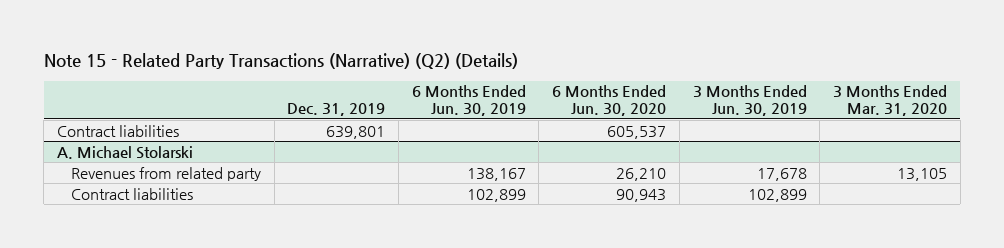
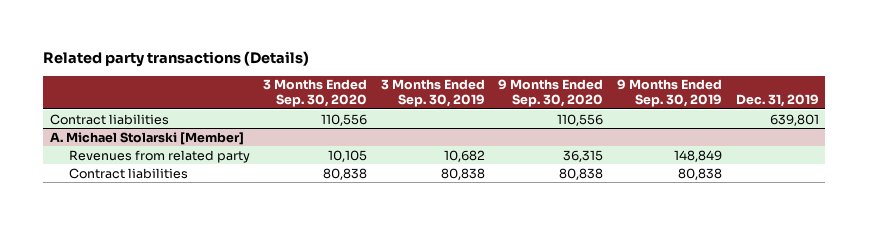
[43,53,518,70] Note 15 - Related Party Transactions (Narrative) (Q2) (Details) -> [43,50,310,67] Related party transactions (Details)
[411,85,526,117] 6 Months Ended Jun. 30, 2019 -> none
[552,85,667,117] 6 Months Ended Jun. 30, 2020 -> none
[692,85,807,117] 3 Months Ended Jun. 30, 2019 -> none
[832,85,947,117] 3 Months Ended Mar. 31, 2020 -> none
none -> [263,79,368,108] 3 Months Ended Sep. 30, 2020
none -> [380,79,485,108] 3 Months Ended Sep. 30, 2019
none -> [498,79,604,108] 9 Months Ended Sep. 30, 2020
none -> [617,79,723,108] 9 Months Ended Sep. 30, 2019
[57,145,194,159] A. Michael Stolarski -> [50,131,245,145] A. Michael Stolarski [Member]

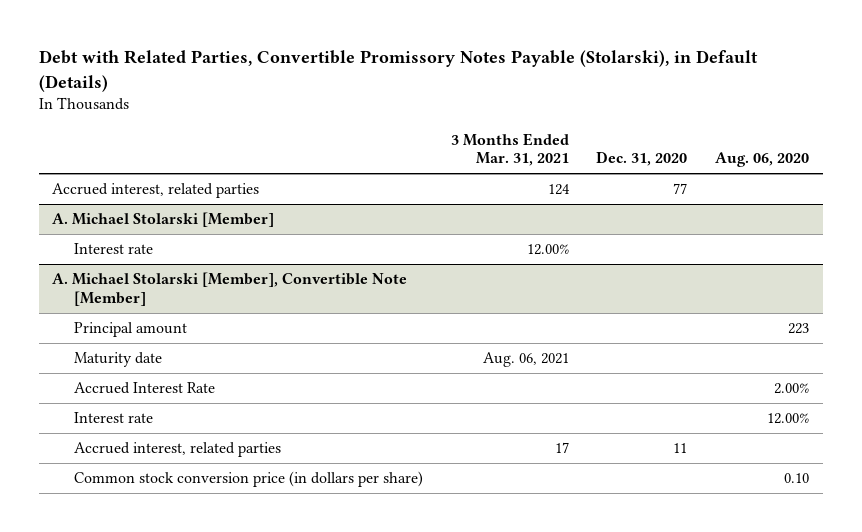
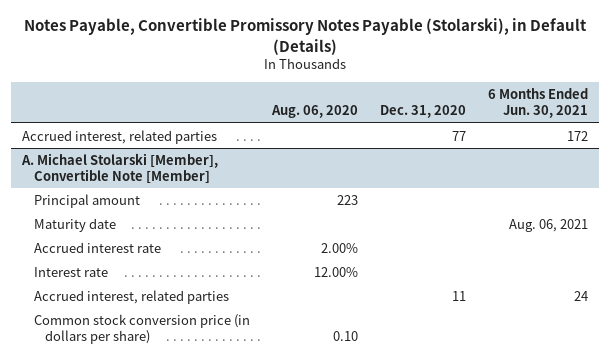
[38,50,758,92] Debt with Related Parties, Convertible Promissory Notes Payable (Stolarski), in Default (Details) -> [24,18,588,55] Notes Payable, Convertible Promissory Notes Payable (Stolarski), in Default (Details)
[450,132,569,167] 3 Months Ended Mar. 31, 2021 -> none
none -> [488,88,589,119] 6 Months Ended Jun. 30, 2021
[52,212,275,228] A. Michael Stolarski [Member] -> none
[74,243,154,255] Interest rate -> none
[74,382,216,395] Accrued Interest Rate -> [33,241,161,253] Accrued interest rate

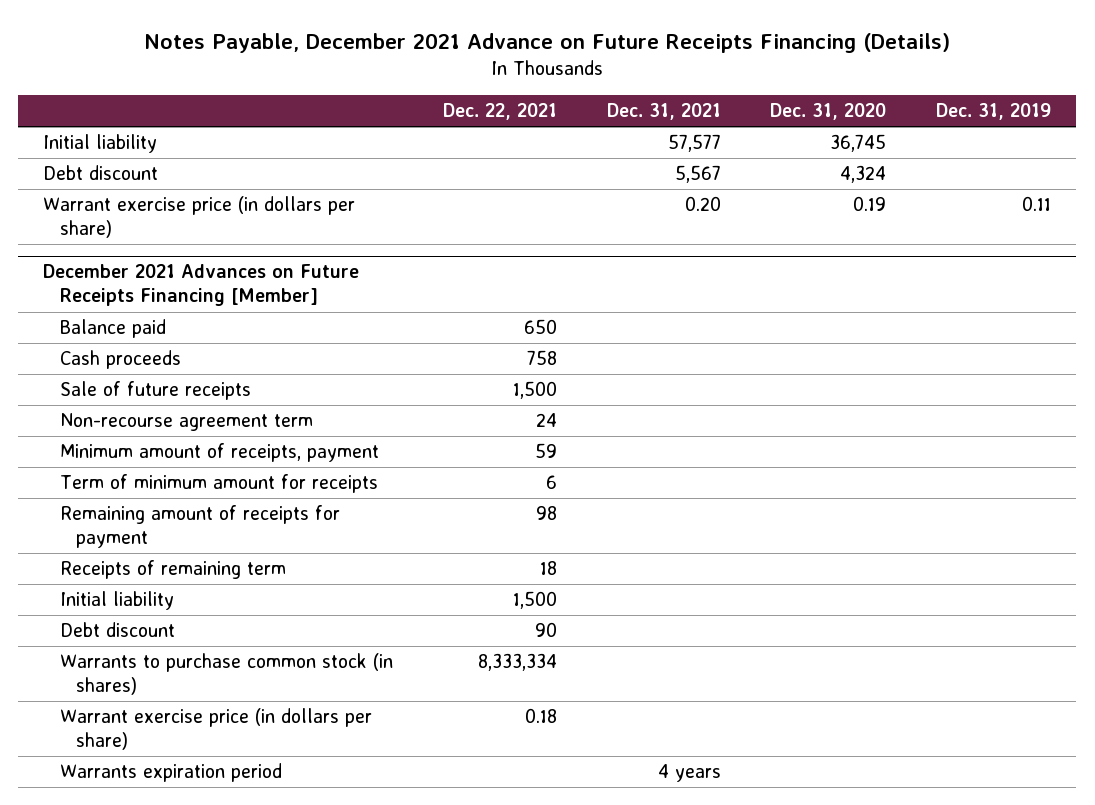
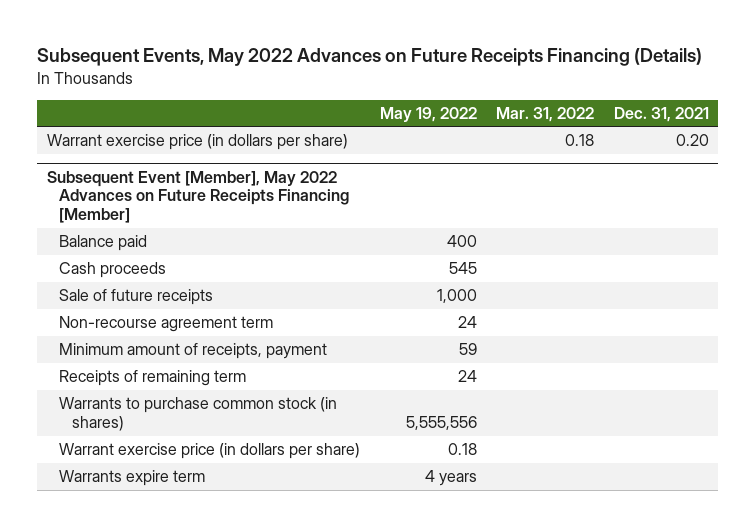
[144,32,951,53] Notes Payable, December 2021 Advance on Future Receipts Financing (Details) -> [37,47,703,66] Subsequent Events, May 2022 Advances on Future Receipts Financing (Details)
[442,103,557,121] Dec. 22, 2021 -> none
[770,103,887,121] Dec. 31, 2020 -> none
[936,103,1052,121] Dec. 31, 2019 -> none
none -> [379,106,477,122] May 19, 2022
none -> [496,106,595,122] Mar. 31, 2022
[43,134,158,154] Initial liability -> none
[43,165,159,181] Debt discount -> none
[43,264,360,307] December 2021 Advances on Future Receipts Financing [Member] -> none
[59,319,166,339] Balance paid -> none
[59,350,181,370] Cash proceeds -> none
[59,381,251,401] Sale of future receipts -> none
[59,413,313,432] Non-recourse agreement term -> none
[59,443,379,463] Minimum amount of receipts, payment -> none
[59,474,378,494] Term of minimum amount for receipts -> none
[59,505,340,549] Remaining amount of receipts for payment -> none
[59,560,286,580] Receipts of remaining term -> none
[59,591,174,611] Initial liability -> none
[59,622,175,638] Debt discount -> none
[59,653,393,696] Warrants to purchase common stock (in shares) -> none
[59,708,372,751] Warrant exercise price (in dollars per share) -> none
[59,763,282,783] Warrants expiration period -> none
none -> [46,170,350,224] Subsequent Event [Member], May 2022 Advances on Future Receipts Financing [Member]
none -> [59,235,148,252] Balance paid
none -> [59,262,167,279] Cash proceeds
none -> [59,289,214,306] Sale of future receipts
none -> [59,316,274,333] Non-recourse agreement term
none -> [59,343,328,360] Minimum amount of receipts, payment
none -> [59,370,247,387] Receipts of remaining term
none -> [59,397,338,432] Warrants to purchase common stock (in shares)
none -> [59,443,361,460] Warrant exercise price (in dollars per share)
none -> [59,470,206,487] Warrants expire term

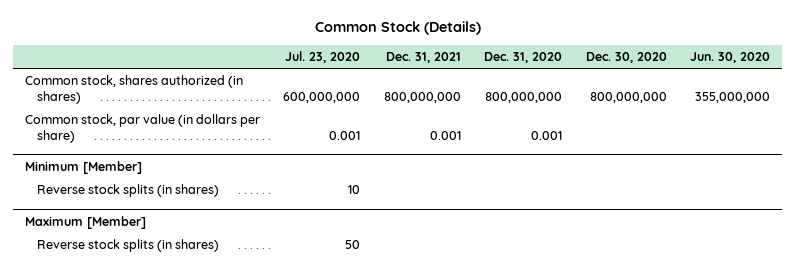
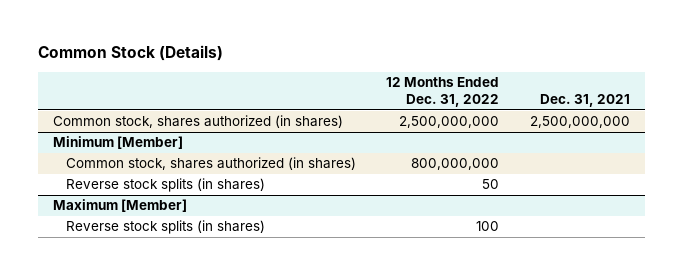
[285,51,361,64] Jul. 23, 2020 -> none
[484,52,563,64] Dec. 31, 2020 -> none
[585,52,667,64] Dec. 30, 2020 -> none
[690,52,771,64] Jun. 30, 2020 -> none
none -> [386,76,500,108] 12 Months Ended Dec. 31, 2022
[24,114,260,143] Common stock, par value (in dollars per share) -> none
[383,91,461,103] 800,000,000 -> [529,116,630,129] 2,500,000,000
none -> [66,157,357,171] Common stock, shares authorized (in shares)

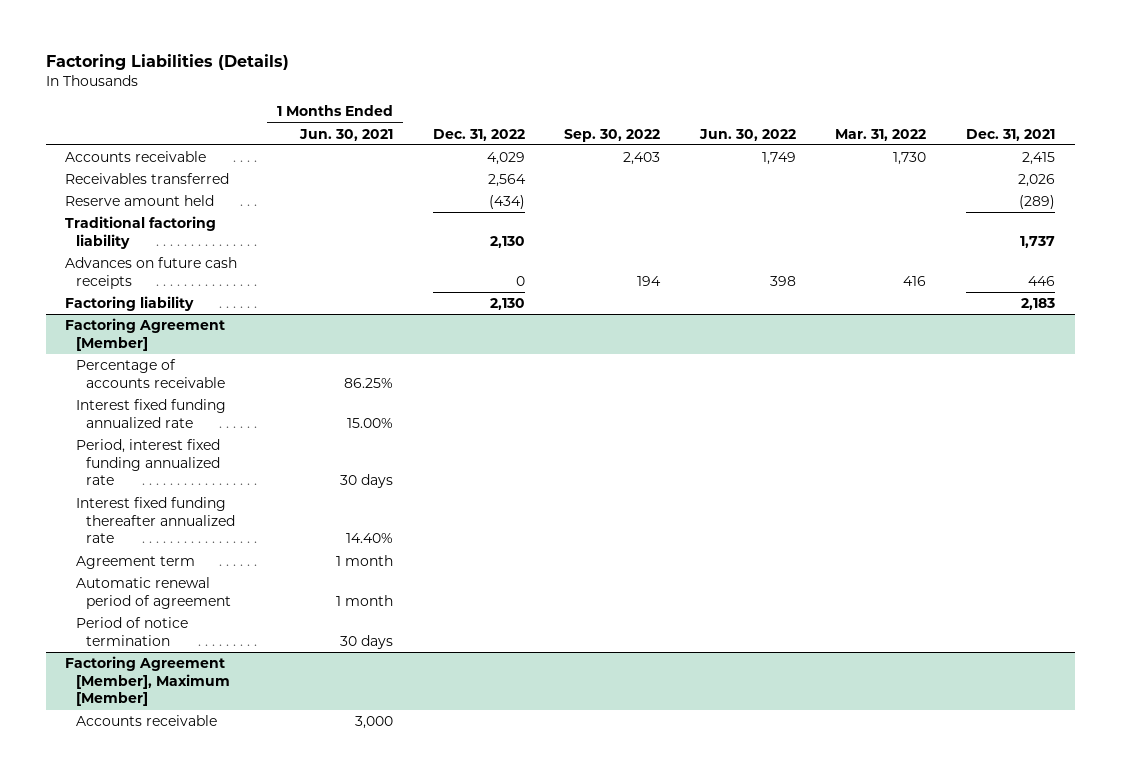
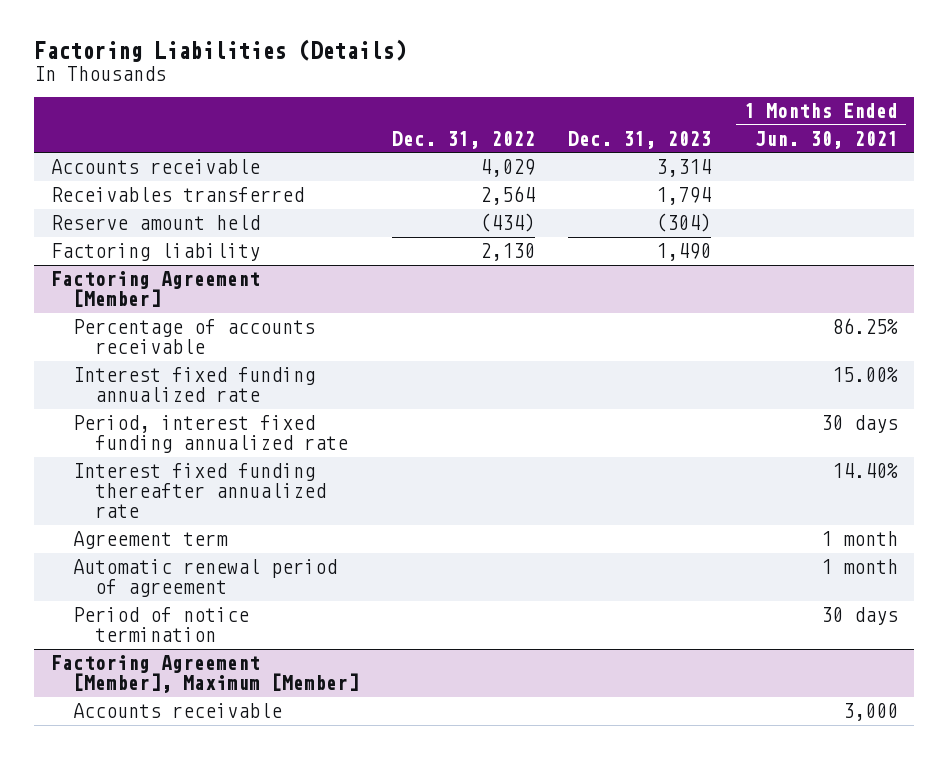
[564,128,661,142] Sep. 30, 2022 -> none
[698,128,796,141] Jun. 30, 2022 -> none
[835,128,927,141] Mar. 31, 2022 -> none
[966,128,1056,141] Dec. 31, 2021 -> none
none -> [567,130,711,149] Dec. 31, 2023
[65,216,217,249] Traditional factoring liability -> none
[65,257,238,289] Advances on future cash receipts -> none

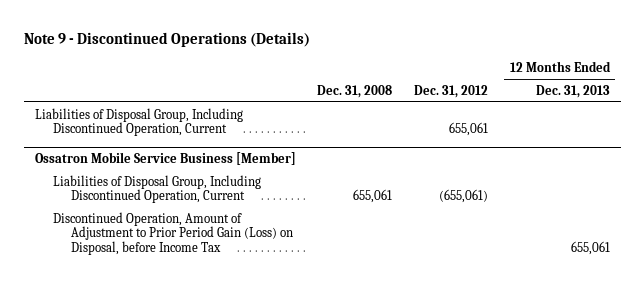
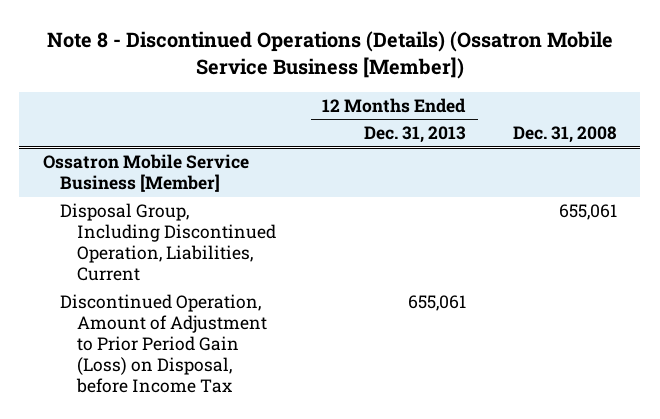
[23,31,310,47] Note 9 - Discontinued Operations (Details) -> [46,30,613,80] Note 8 - Discontinued Operations (Details) (Ossatron Mobile Service Business [Member])
[413,84,488,98] Dec. 31, 2012 -> none
[34,107,243,137] Liabilities of Disposal Group, Including Discontinued Operation, Current -> none
[52,174,261,204] Liabilities of Disposal Group, Including Discontinued Operation, Current -> [59,203,276,282] Disposal Group, Including Discontinued Operation, Liabilities, Current

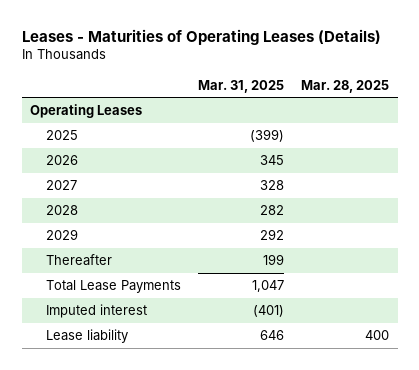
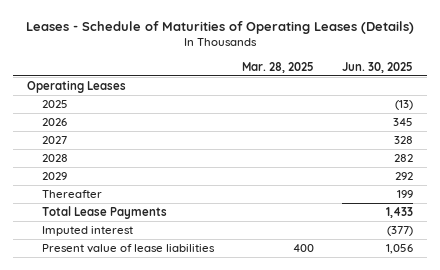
[21,28,381,45] Leases - Maturities of Operating Leases (Details) -> [25,20,414,34] Leases - Schedule of Maturities of Operating Leases (Details)
[197,79,284,93] Mar. 31, 2025 -> none
none -> [341,61,413,73] Jun. 30, 2025
[45,329,128,344] Lease liability -> [41,243,215,253] Present value of lease liabilities

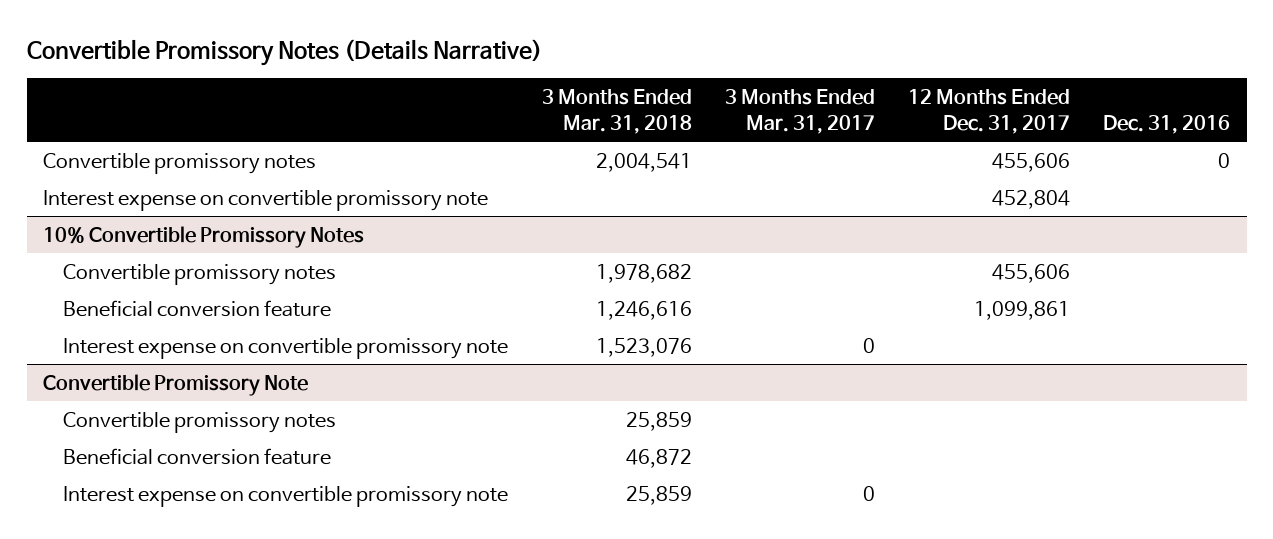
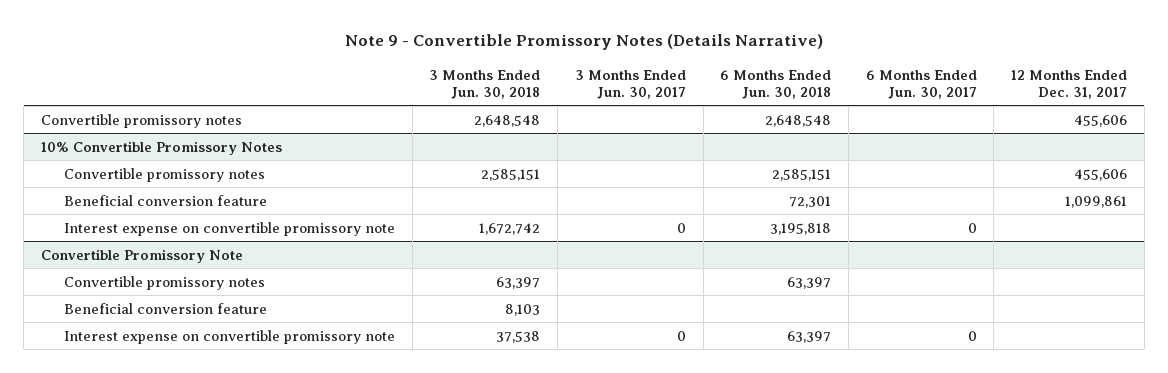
[26,38,542,66] Convertible Promissory Notes (Details Narrative) -> [344,34,823,51] Note 9 - Convertible Promissory Notes (Details Narrative)
[541,88,692,134] 3 Months Ended Mar. 31, 2018 -> none
[724,88,875,134] 3 Months Ended Mar. 31, 2017 -> none
[1103,114,1231,134] Dec. 31, 2016 -> none
none -> [429,69,541,99] 3 Months Ended Jun. 30, 2018
none -> [574,69,686,99] 3 Months Ended Jun. 30, 2017
none -> [720,69,832,99] 6 Months Ended Jun. 30, 2018
none -> [865,69,977,99] 6 Months Ended Jun. 30, 2017
[43,189,489,211] Interest expense on convertible promissory note -> none

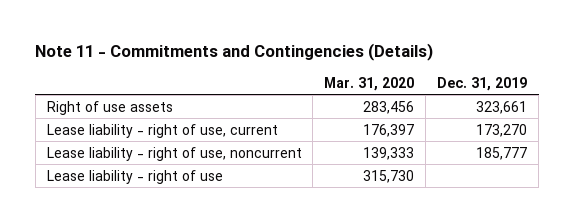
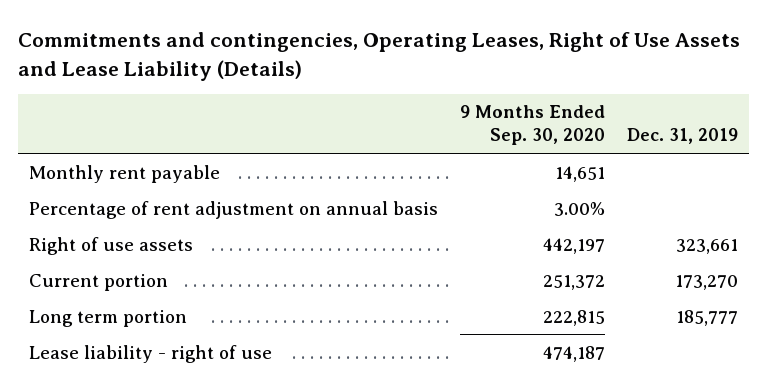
[35,43,434,62] Note 11 - Commitments and Contingencies (Details) -> [18,31,741,81] Commitments and contingencies, Operating Leases, Right of Use Assets and Lease Liability (Details)
[324,77,415,92] Mar. 31, 2020 -> none
none -> [460,105,606,146] 9 Months Ended Sep. 30, 2020
none -> [29,164,221,183] Monthly rent payable
none -> [29,200,439,219] Percentage of rent adjustment on annual basis
[46,123,278,138] Lease liability - right of use, current -> [29,273,169,291] Current portion
[46,146,302,161] Lease liability - right of use, noncurrent -> [29,309,188,327] Long term portion

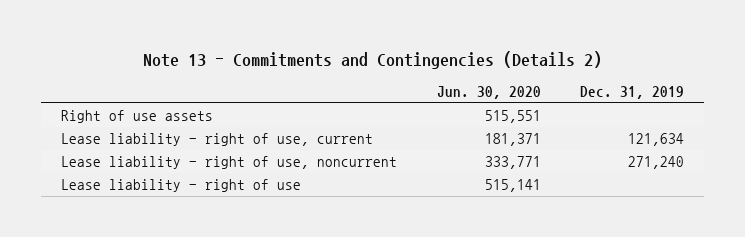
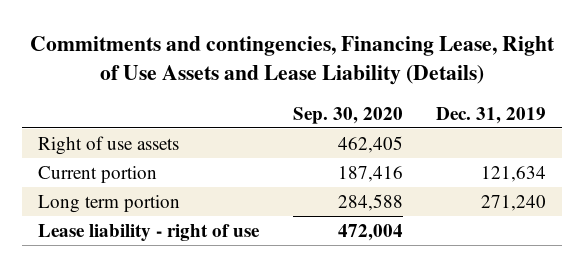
[142,50,602,69] Note 13 - Commitments and Contingencies (Details 2) -> [30,35,556,86] Commitments and contingencies, Financing Lease, Right of Use Assets and Lease Liability (Details)
[436,86,541,100] Jun. 30, 2020 -> none
none -> [292,106,403,124] Sep. 30, 2020
[61,133,374,147] Lease liability - right of use, current -> [38,165,158,183] Current portion
[61,156,398,170] Lease liability - right of use, noncurrent -> [38,194,181,213] Long term portion

